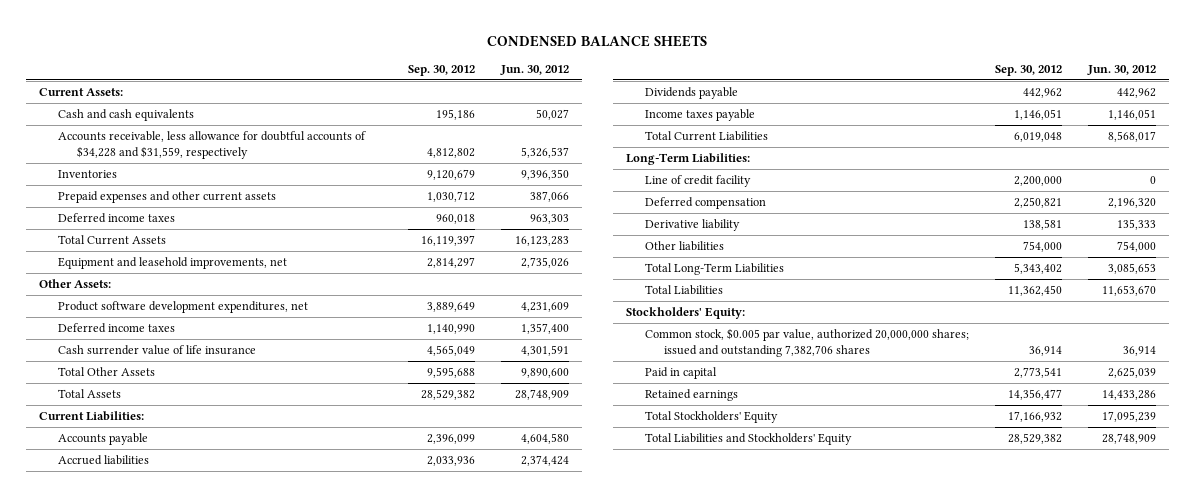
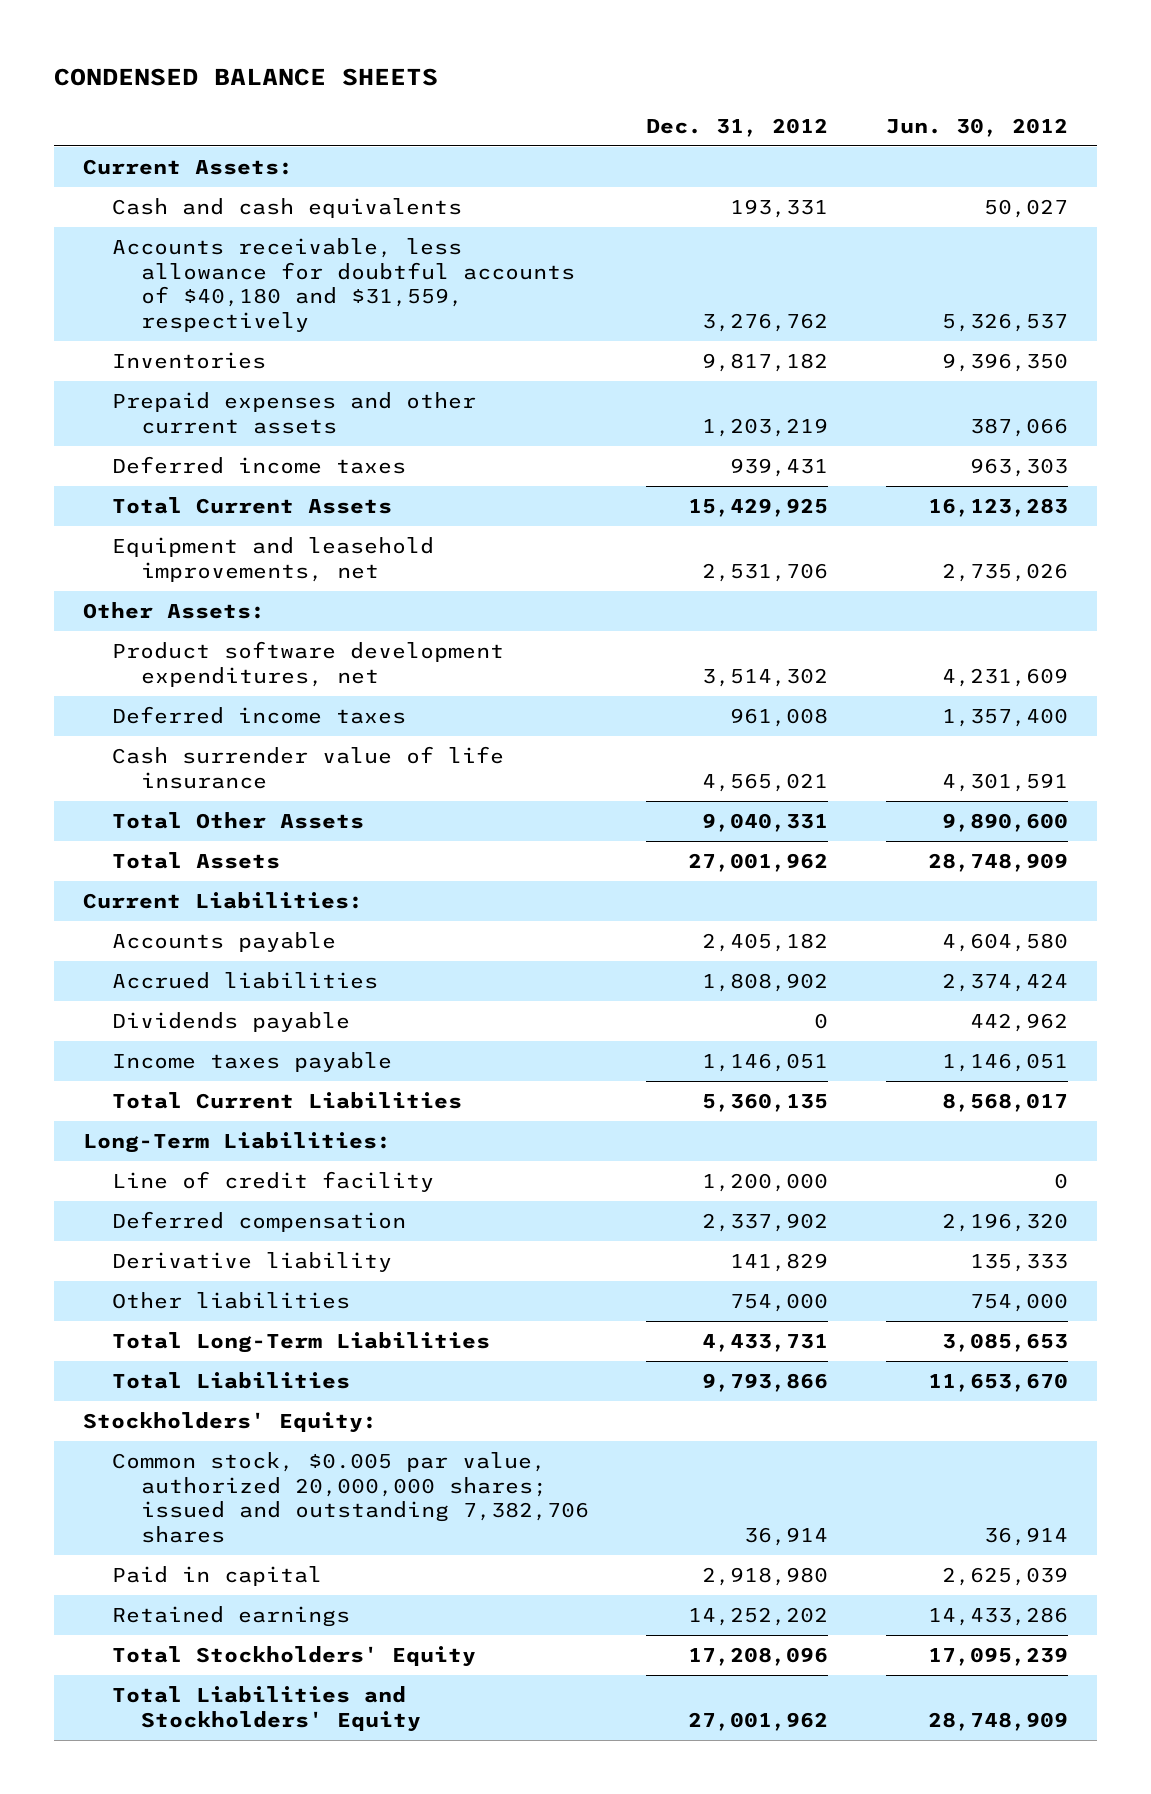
[407,65,475,77] Sep. 30, 2012 -> none
none -> [646,117,829,137] Dec. 31, 2012
[58,130,367,160] Accounts receivable, less allowance for doubtful accounts of $34,228 and $31,559, respectively -> [111,238,575,332] Accounts receivable, less allowance for doubtful accounts of $40,180 and $31,559, respectively

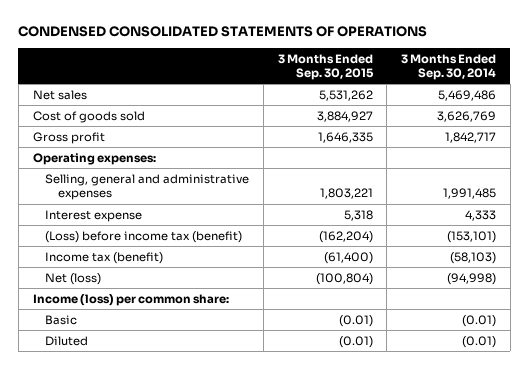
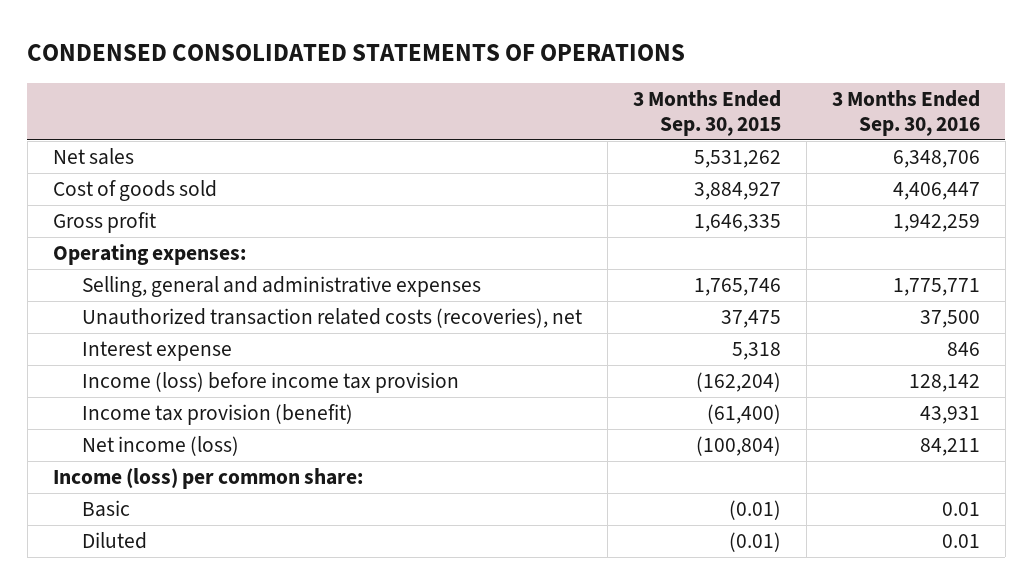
[401,53,497,80] 3 Months Ended Sep. 30, 2014 -> none
none -> [831,89,980,137] 3 Months Ended Sep. 30, 2016
[319,188,373,200] 1,803,221 -> [694,278,782,297] 1,765,746
none -> [82,308,583,329] Unauthorized transaction related costs (recoveries), net
[45,230,243,243] (Loss) before income tax (benefit) -> [82,372,460,394] Income (loss) before income tax provision
[45,251,164,264] Income tax (benefit) -> [82,404,354,426] Income tax provision (benefit)
[45,272,102,285] Net (loss) -> [82,436,240,457] Net income (loss)

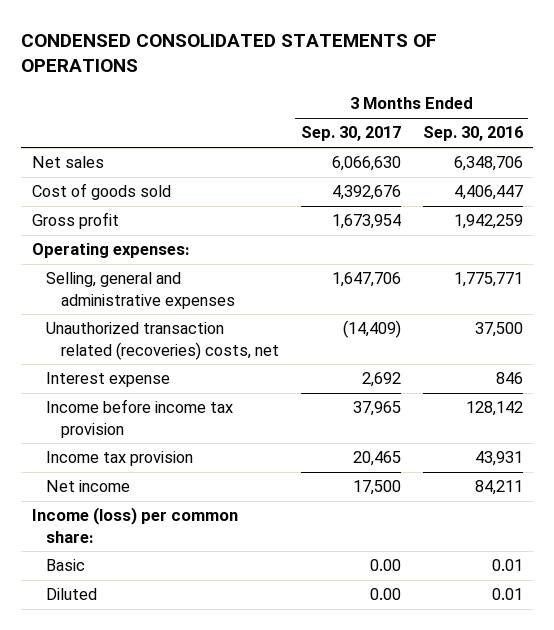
[633,89,782,137] 3 Months Ended Sep. 30, 2015 -> none
none -> [300,126,401,142] Sep. 30, 2017
[82,308,583,329] Unauthorized transaction related costs (recoveries), net -> [46,322,280,360] Unauthorized transaction related (recoveries) costs, net
[82,372,460,394] Income (loss) before income tax provision -> [46,399,234,438] Income before income tax provision
[82,404,354,426] Income tax provision (benefit) -> [46,451,194,467] Income tax provision
[82,436,240,457] Net income (loss) -> [46,480,131,493] Net income

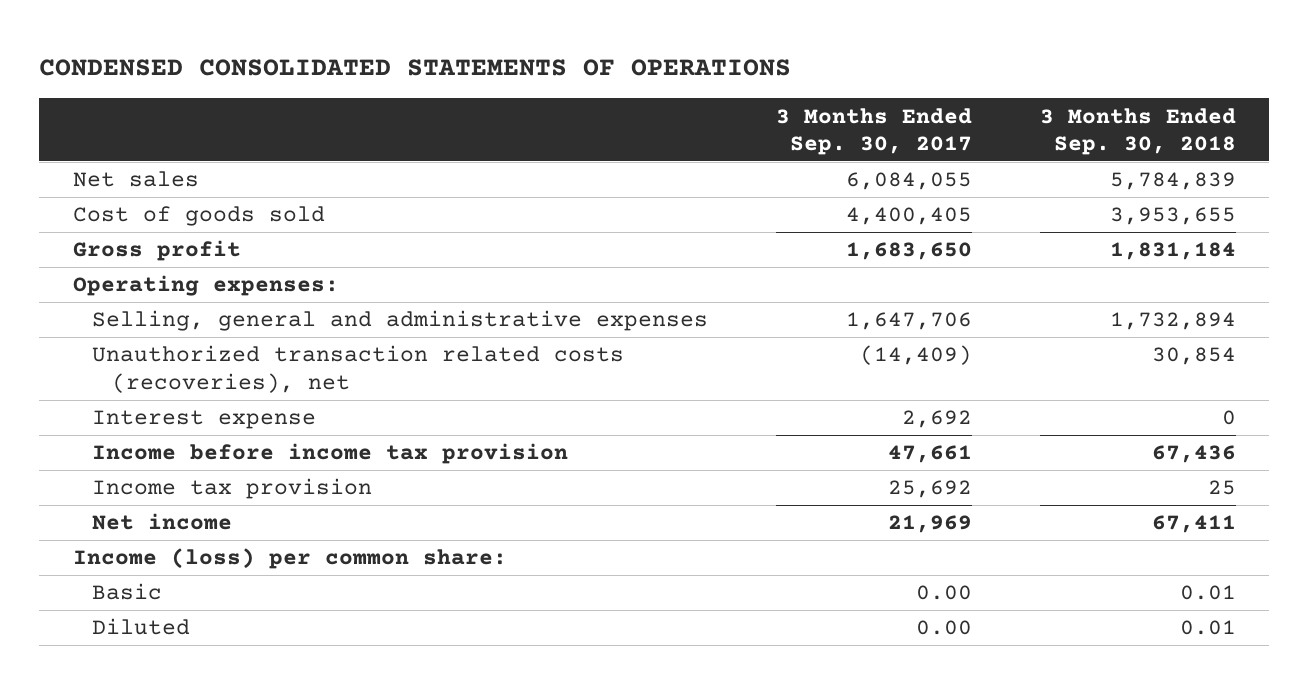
[422,126,523,142] Sep. 30, 2016 -> none
none -> [1039,107,1236,155] 3 Months Ended Sep. 30, 2018
[331,156,401,172] 6,066,630 -> [846,172,973,191] 6,084,055
[331,185,401,201] 4,392,676 -> [846,207,973,226] 4,400,405
[331,214,401,230] 1,673,954 -> [846,242,973,261] 1,683,650
[46,322,280,360] Unauthorized transaction related (recoveries) costs, net -> [92,345,625,393] Unauthorized transaction related costs (recoveries), net
[352,401,401,417] 37,965 -> [888,445,973,464] 47,661
[352,451,401,467] 20,465 -> [888,480,973,499] 25,692
[352,480,401,496] 17,500 -> [888,515,973,534] 21,969

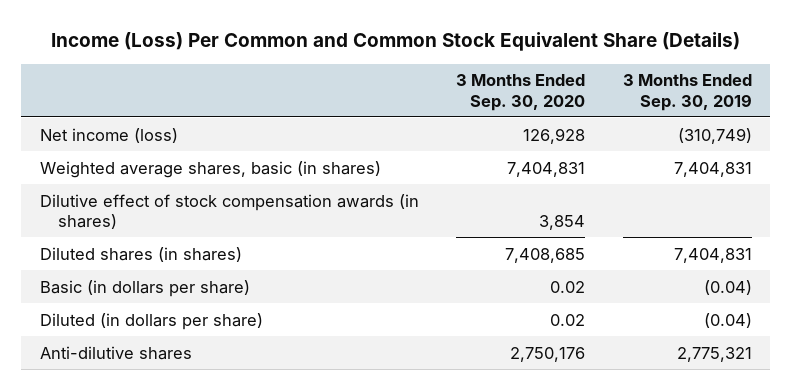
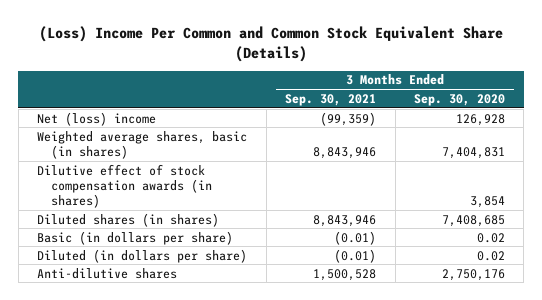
[50,31,740,51] Income (Loss) Per Common and Common Stock Equivalent Share (Details) -> [39,26,504,63] (Loss) Income Per Common and Common Stock Equivalent Share (Details)
[622,74,752,111] 3 Months Ended Sep. 30, 2019 -> none
none -> [285,93,377,106] Sep. 30, 2021
[39,127,178,143] Net income (loss) -> [37,111,157,126] Net (loss) income

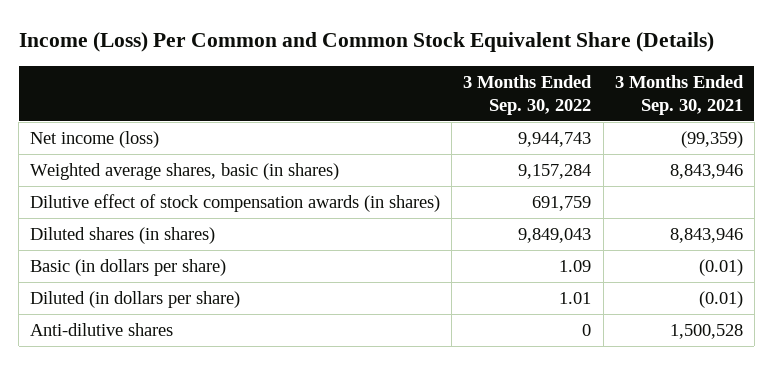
[39,26,504,63] (Loss) Income Per Common and Common Stock Equivalent Share (Details) -> [18,32,714,53] Income (Loss) Per Common and Common Stock Equivalent Share (Details)
[414,93,506,106] Sep. 30, 2020 -> none
none -> [463,74,593,115] 3 Months Ended Sep. 30, 2022
[37,111,157,126] Net (loss) income -> [30,130,160,148] Net income (loss)

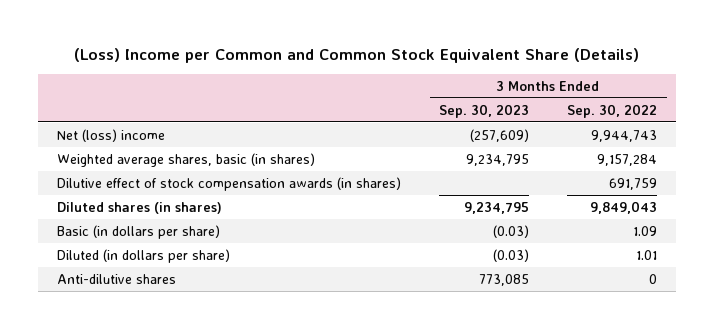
[18,32,714,53] Income (Loss) Per Common and Common Stock Equivalent Share (Details) -> [74,48,640,64] (Loss) Income per Common and Common Stock Equivalent Share (Details)
[614,74,744,115] 3 Months Ended Sep. 30, 2021 -> none
none -> [439,103,530,118] Sep. 30, 2023
[30,130,160,148] Net income (loss) -> [56,128,165,142] Net (loss) income

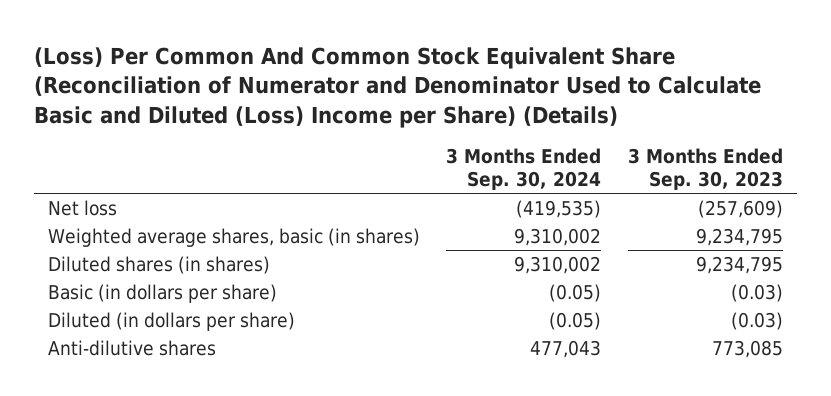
[74,48,640,64] (Loss) Income per Common and Common Stock Equivalent Share (Details) -> [34,46,762,128] (Loss) Per Common And Common Stock Equivalent Share (Reconciliation of Numerator and Denominator Used to Calculate Basic and Diluted (Loss) Income per Share) (Details)
[567,103,658,118] Sep. 30, 2022 -> none
none -> [446,147,602,190] 3 Months Ended Sep. 30, 2024
[56,128,165,142] Net (loss) income -> [47,200,117,217] Net loss
[56,176,401,191] Dilutive effect of stock compensation awards (in shares) -> none

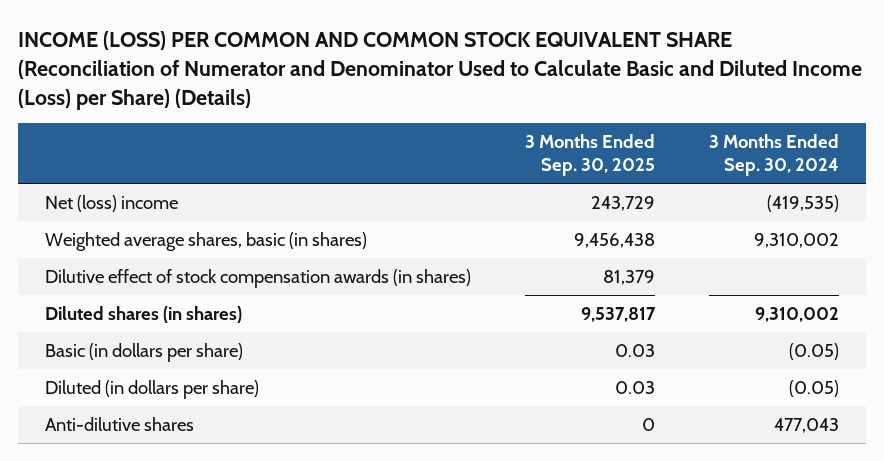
[34,46,762,128] (Loss) Per Common And Common Stock Equivalent Share (Reconciliation of Numerator and Denominator Used to Calculate Basic and Diluted (Loss) Income per Share) (Details) -> [18,30,863,110] INCOME (LOSS) PER COMMON AND COMMON STOCK EQUIVALENT SHARE (Reconciliation of Numerator and Denominator Used to Calculate Basic and Diluted Income (Loss) per Share) (Details)
[628,147,784,190] 3 Months Ended Sep. 30, 2023 -> none
none -> [525,134,656,177] 3 Months Ended Sep. 30, 2025
[47,200,117,217] Net loss -> [45,195,179,213] Net (loss) income
none -> [45,269,472,289] Dilutive effect of stock compensation awards (in shares)

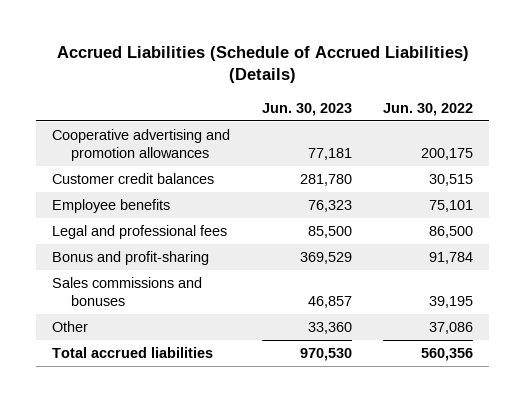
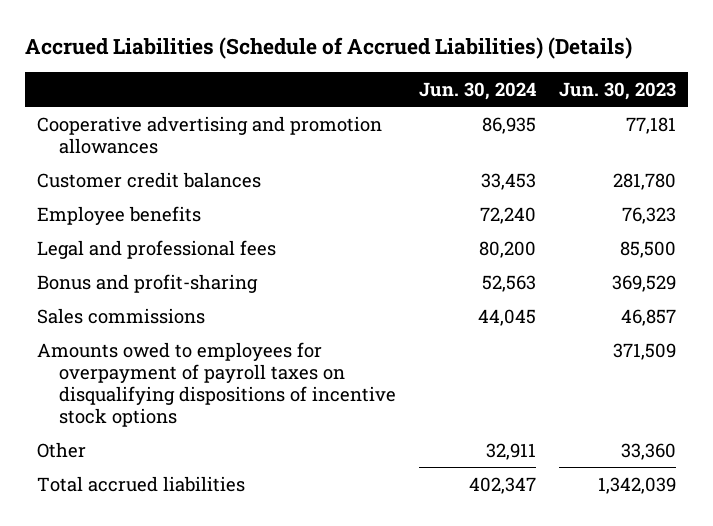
[383,102,474,116] Jun. 30, 2022 -> none
none -> [419,81,537,100] Jun. 30, 2024
[51,277,202,307] Sales commissions and bonuses -> [36,307,205,324] Sales commissions
none -> [36,341,396,427] Amounts owed to employees for overpayment of payroll taxes on disqualifying dispositions of incentive stock options
[299,348,352,362] 970,530 -> [598,476,677,494] 1,342,039

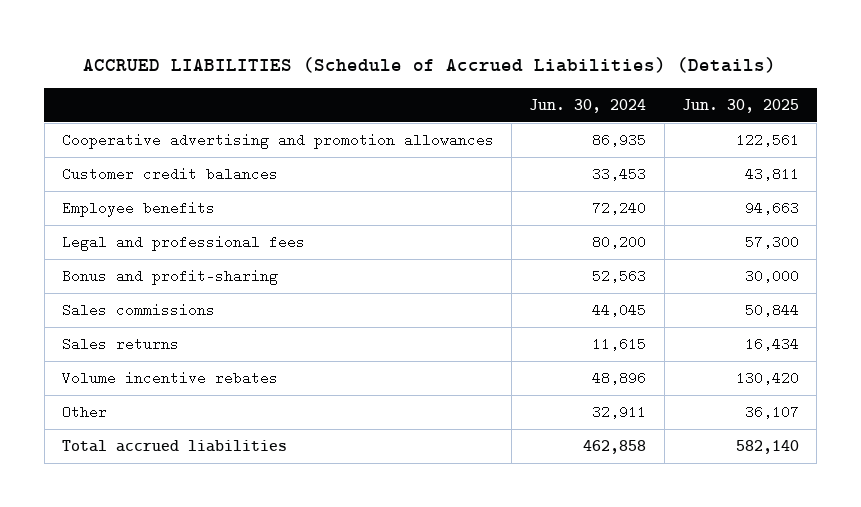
[24,36,632,59] Accrued Liabilities (Schedule of Accrued Liabilities) (Details) -> [83,56,777,73] ACCRUED LIABILITIES (Schedule of Accrued Liabilities) (Details)
[559,81,677,100] Jun. 30, 2023 -> none
none -> [681,98,799,113] Jun. 30, 2025
[36,341,396,427] Amounts owed to employees for overpayment of payroll taxes on disqualifying dispositions of incentive stock options -> none
none -> [61,337,179,352] Sales returns
none -> [61,371,278,386] Volume incentive rebates
[469,476,537,494] 402,347 -> [583,440,647,455] 462,858

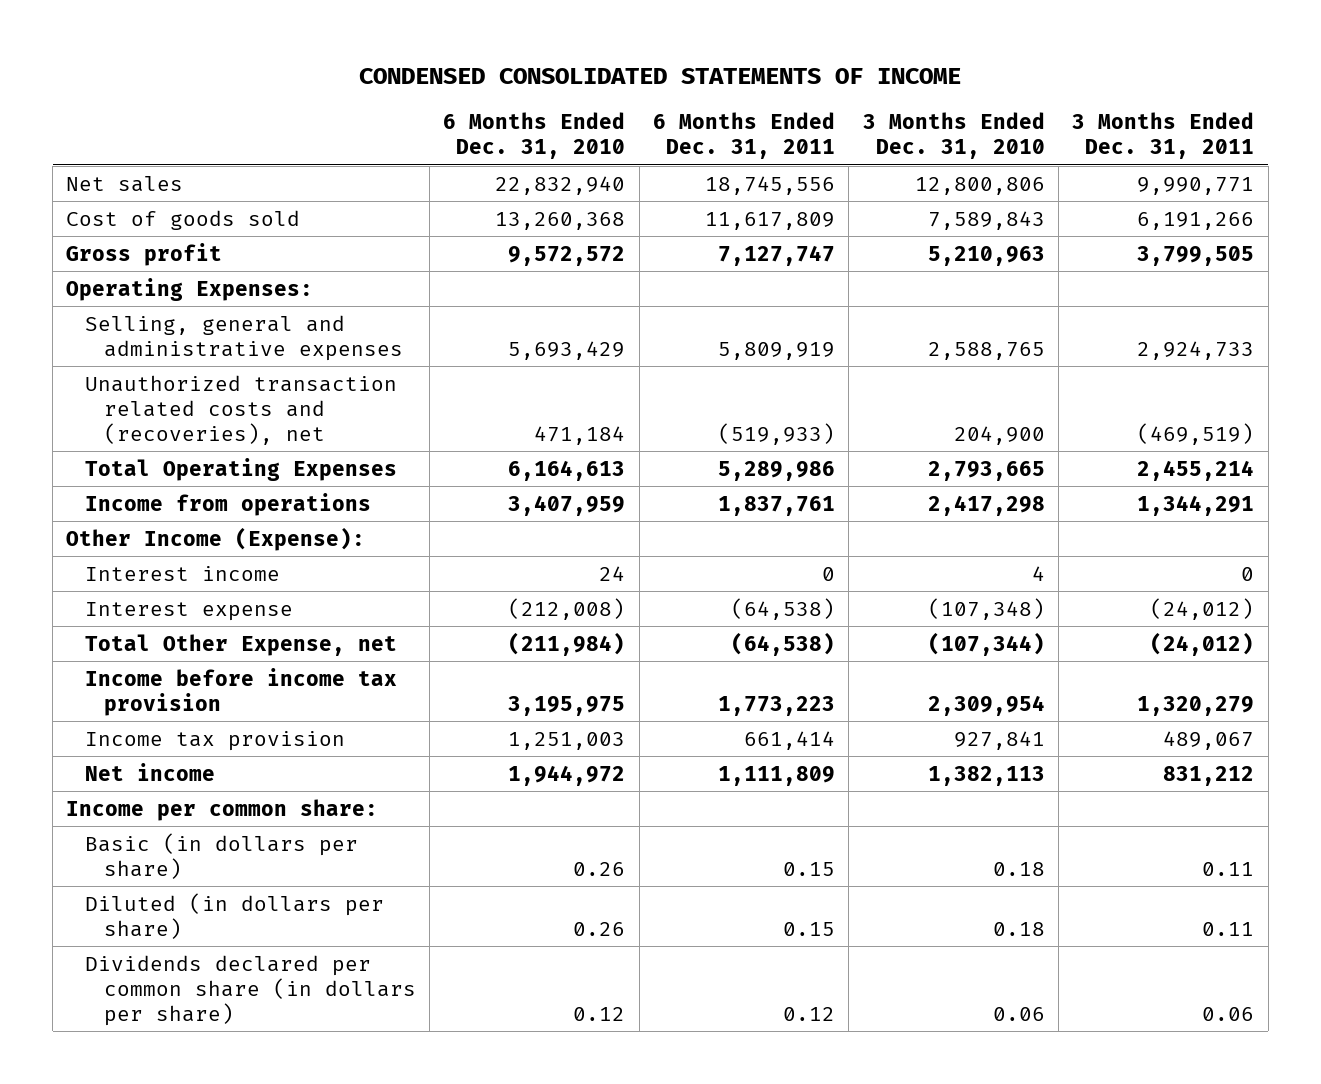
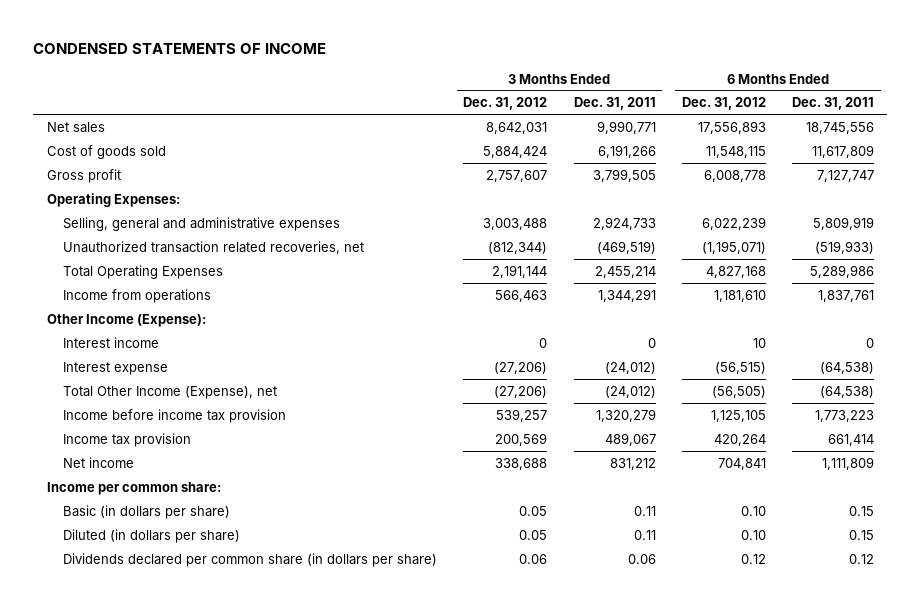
[359,68,962,85] CONDENSED CONSOLIDATED STATEMENTS OF INCOME -> [33,42,327,54] CONDENSED STATEMENTS OF INCOME
[443,112,626,160] 6 Months Ended Dec. 31, 2010 -> none
[862,112,1045,160] 3 Months Ended Dec. 31, 2010 -> none
none -> [463,97,548,111] Dec. 31, 2012
none -> [681,97,766,111] Dec. 31, 2012
[85,374,398,445] Unauthorized transaction related costs and (recoveries), net -> [63,240,365,254] Unauthorized transaction related recoveries, net
[85,633,398,656] Total Other Expense, net -> [63,385,278,399] Total Other Income (Expense), net

